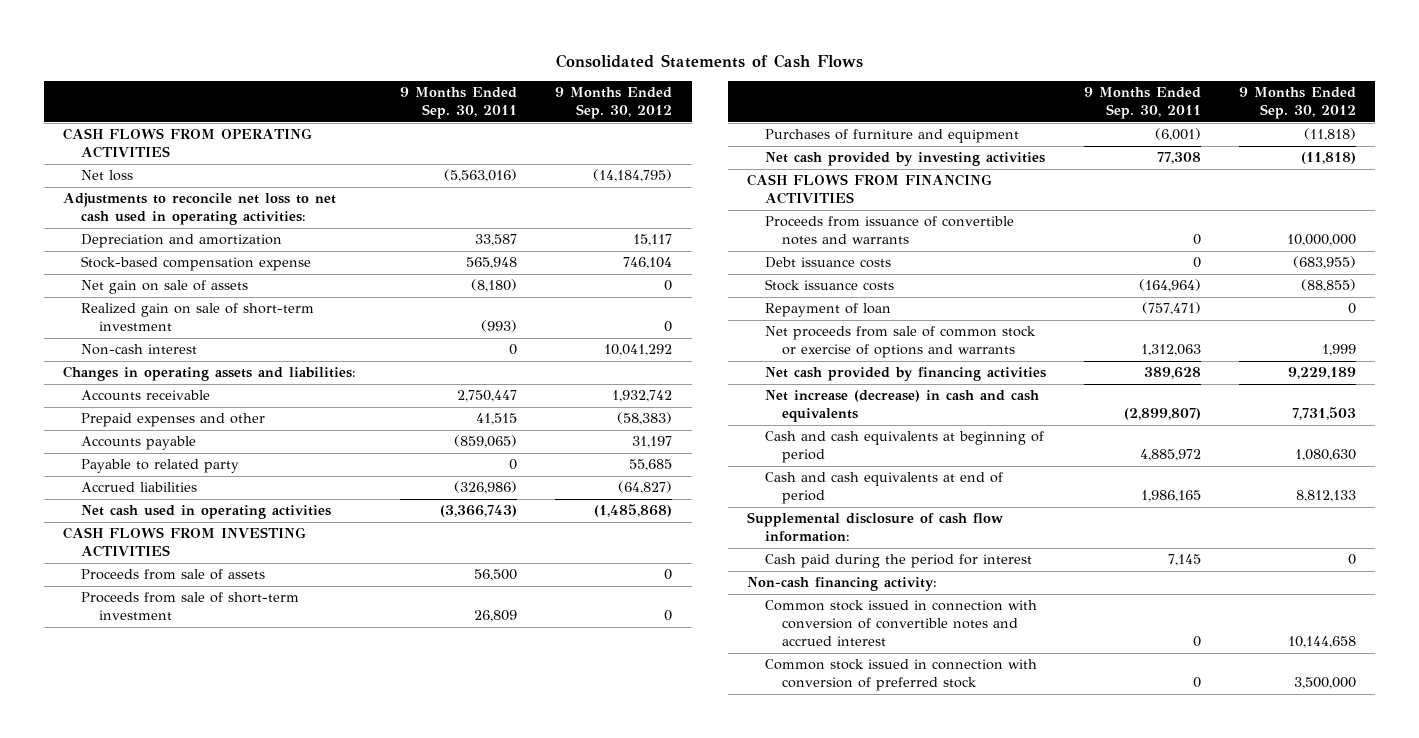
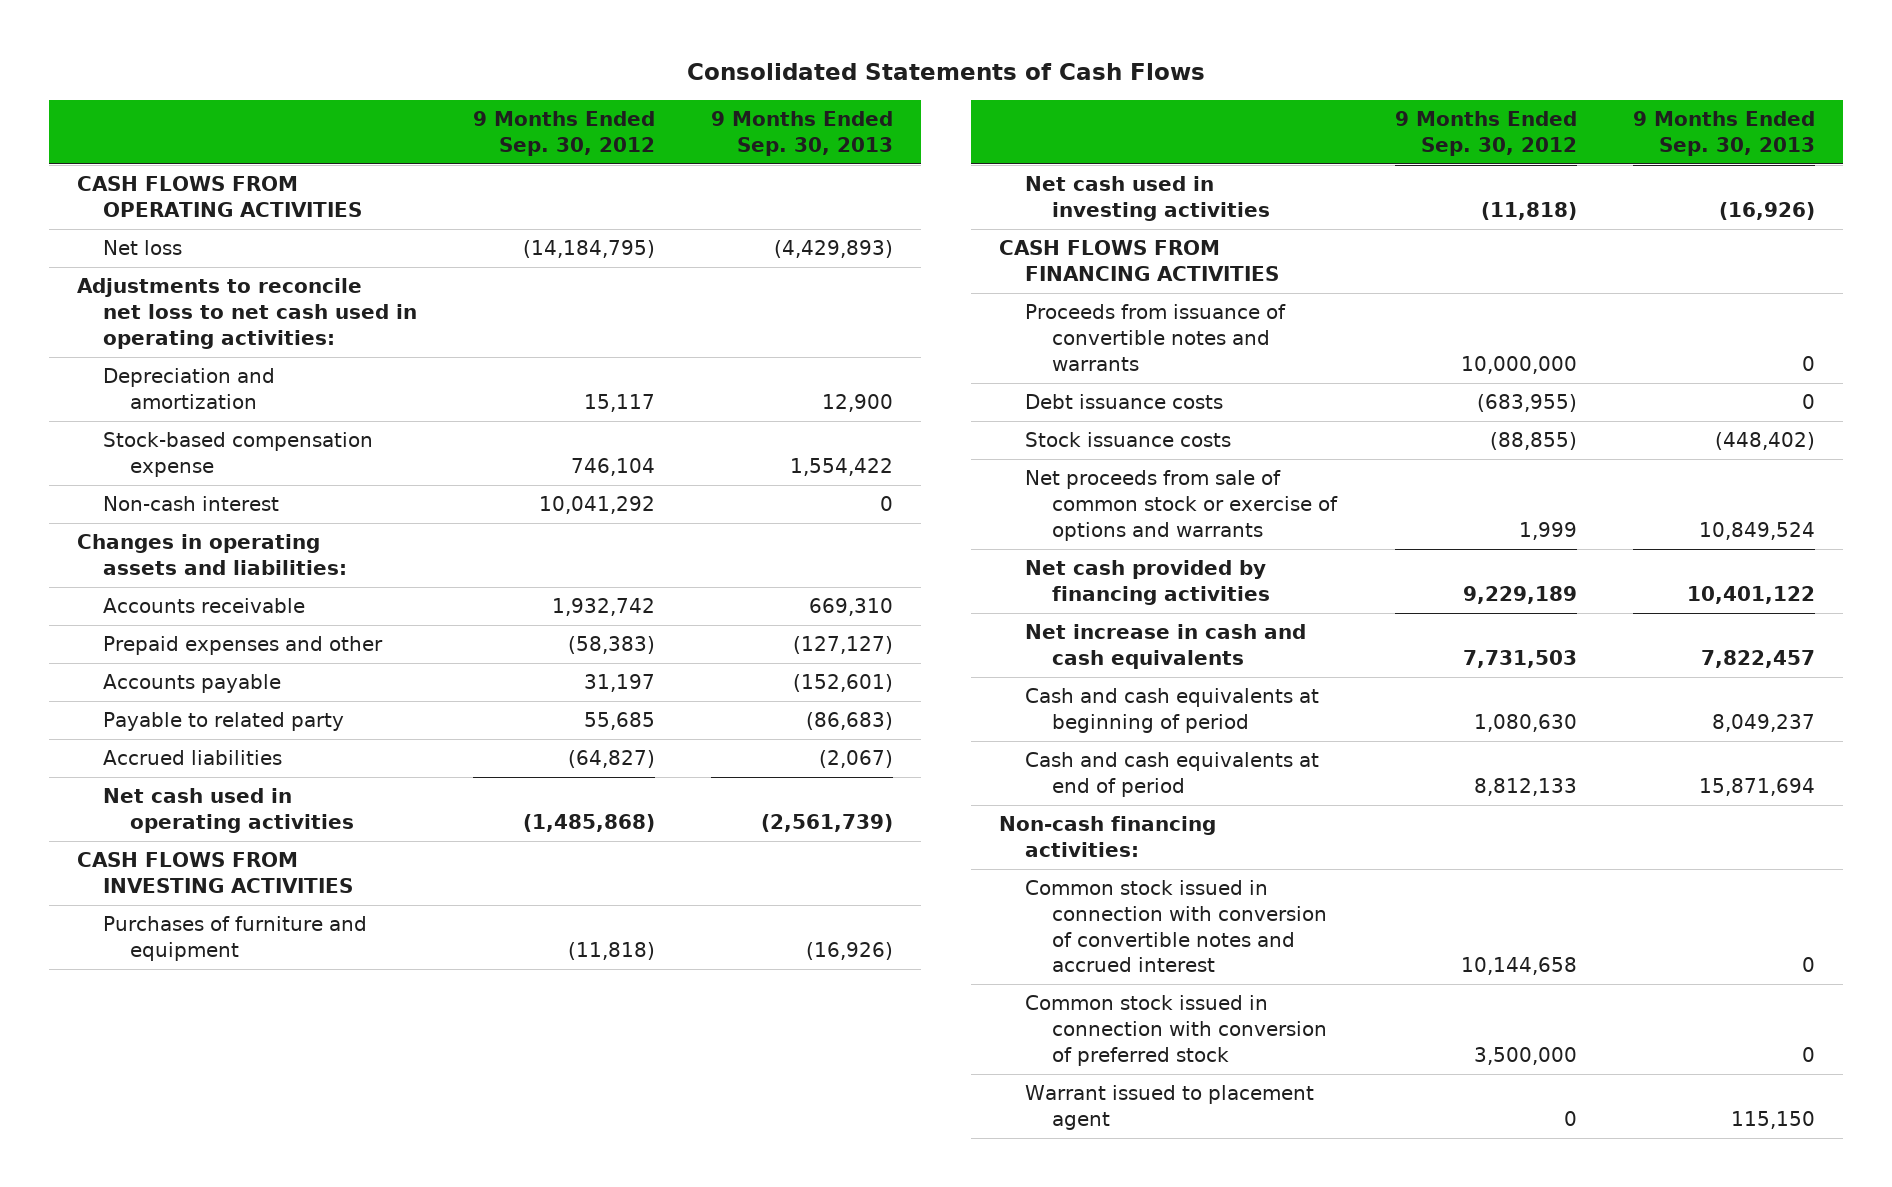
[400,87,518,120] 9 Months Ended Sep. 30, 2011 -> none
none -> [711,110,894,156] 9 Months Ended Sep. 30, 2013
[81,280,249,295] Net gain on sale of assets -> none
[81,303,315,332] Realized gain on sale of short-term investment -> none
[81,569,266,581] Proceeds from sale of assets -> none
[81,592,300,621] Proceeds from sale of short-term investment -> none
[764,152,1045,167] Net cash provided by investing activities -> [1025,176,1271,222] Net cash used in investing activities
[764,303,891,318] Repayment of loan -> none
[764,390,1039,423] Net increase (decrease) in cash and cash equivalents -> [1025,624,1307,670] Net increase in cash and cash equivalents
[746,512,1003,543] Supplemental disclosure of cash flow information: -> none
[764,554,1032,569] Cash paid during the period for interest -> none
[746,577,937,592] Non-cash financing activity: -> [998,816,1216,858] Non-cash financing activities:
none -> [1025,1085,1315,1131] Warrant issued to placement agent

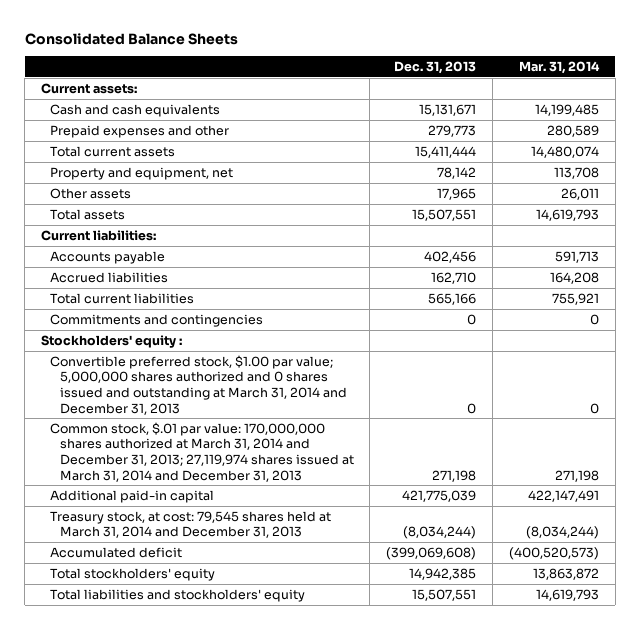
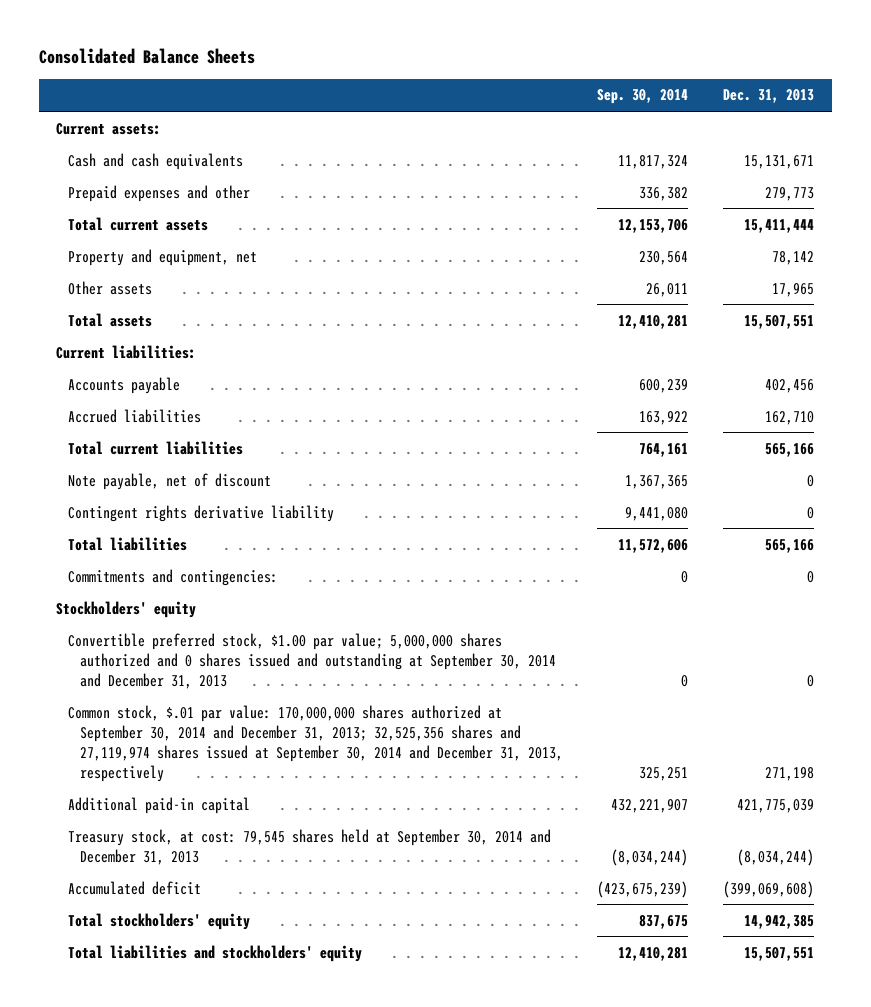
[518,61,600,75] Mar. 31, 2014 -> none
none -> [597,89,689,105] Sep. 30, 2014
none -> [68,472,272,490] Note payable, net of discount
none -> [68,504,335,522] Contingent rights derivative liability
none -> [68,536,188,551] Total liabilities
[50,313,264,327] Commitments and contingencies -> [68,568,279,586] Commitments and contingencies:
[41,334,183,348] Stockholders' equity : -> [56,600,197,618] Stockholders' equity
[50,354,347,415] Convertible preferred stock, $1.00 par value; 5,000,000 shares authorized and 0 shares issued and outstanding at March 31, 2014 and December 31, 2013 -> [68,632,556,689] Convertible preferred stock, $1.00 par value; 5,000,000 shares authorized and 0 shares issued and outstanding at September 30, 2014 and December 31, 2013
[50,421,354,482] Common stock, $.01 par value: 170,000,000 shares authorized at March 31, 2014 and December 31, 2013; 27,119,974 shares issued at March 31, 2014 and December 31, 2013 -> [68,704,563,782] Common stock, $.01 par value: 170,000,000 shares authorized at September 30, 2014 and December 31, 2013; 32,525,356 shares and 27,119,974 shares issued at September 30, 2014 and December 31, 2013, respectively
[50,510,332,539] Treasury stock, at cost: 79,545 shares held at March 31, 2014 and December 31, 2013 -> [68,828,552,865] Treasury stock, at cost: 79,545 shares held at September 30, 2014 and December 31, 2013

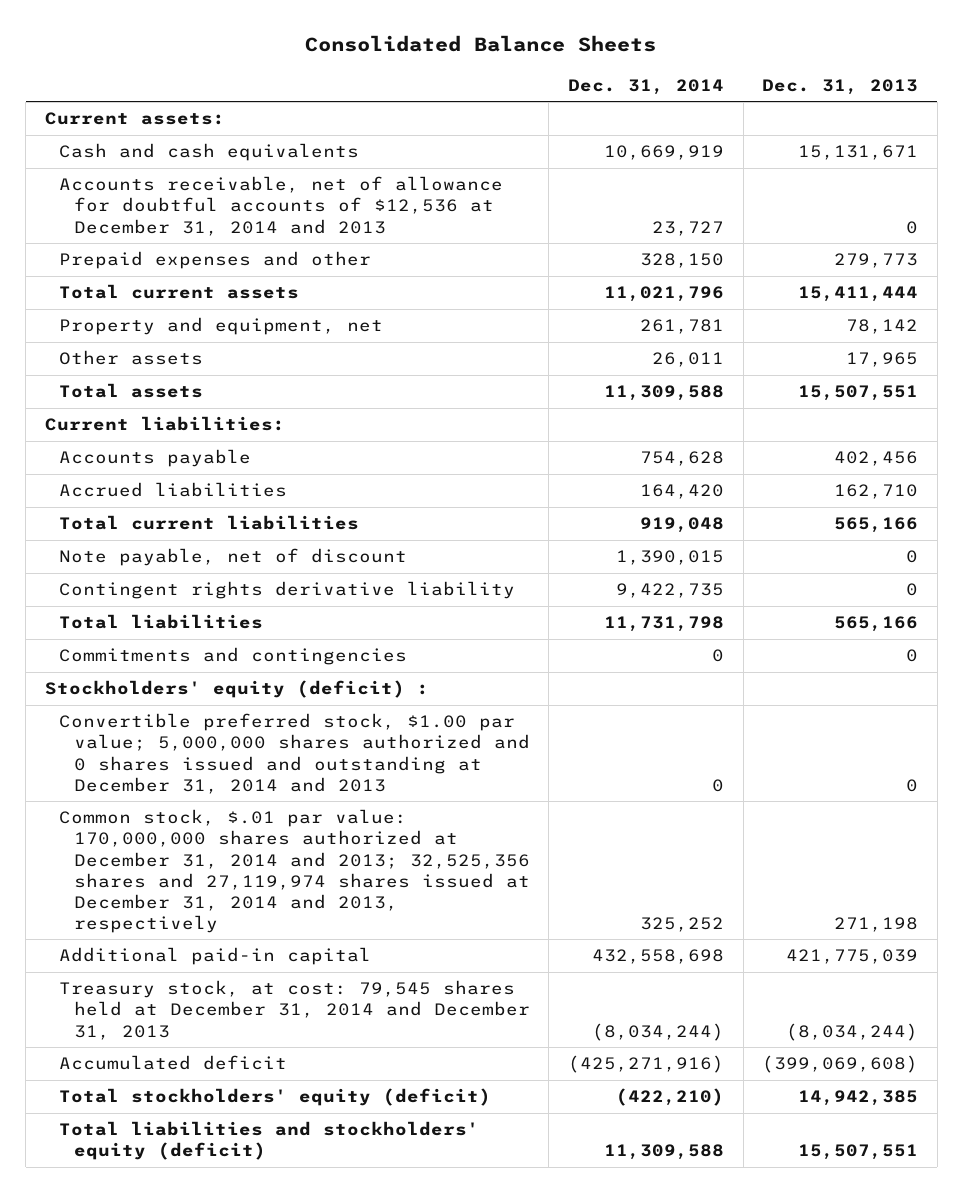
[597,89,689,105] Sep. 30, 2014 -> none
none -> [567,78,724,95] Dec. 31, 2014
none -> [59,176,504,236] Accounts receivable, net of allowance for doubtful accounts of $12,536 at December 31, 2014 and 2013
[68,568,279,586] Commitments and contingencies: -> [59,647,408,666] Commitments and contingencies
[56,600,197,618] Stockholders' equity -> [44,680,429,699] Stockholders' equity (deficit) :
[68,632,556,689] Convertible preferred stock, $1.00 par value; 5,000,000 shares authorized and 0 shares issued and outstanding at September 30, 2014 and December 31, 2013 -> [59,713,530,794] Convertible preferred stock, $1.00 par value; 5,000,000 shares authorized and 0 shares issued and outstanding at December 31, 2014 and 2013
[68,704,563,782] Common stock, $.01 par value: 170,000,000 shares authorized at September 30, 2014 and December 31, 2013; 32,525,356 shares and 27,119,974 shares issued at September 30, 2014 and December 31, 2013, respectively -> [59,809,530,933] Common stock, $.01 par value: 170,000,000 shares authorized at December 31, 2014 and 2013; 32,525,356 shares and 27,119,974 shares issued at December 31, 2014 and 2013, respectively
[68,828,552,865] Treasury stock, at cost: 79,545 shares held at September 30, 2014 and December 31, 2013 -> [59,980,530,1040] Treasury stock, at cost: 79,545 shares held at December 31, 2014 and December 31, 2013
[68,912,251,930] Total stockholders' equity -> [59,1088,492,1107] Total stockholders' equity (deficit)
[68,944,363,962] Total liabilities and stockholders' equity -> [59,1121,480,1161] Total liabilities and stockholders' equity (deficit)

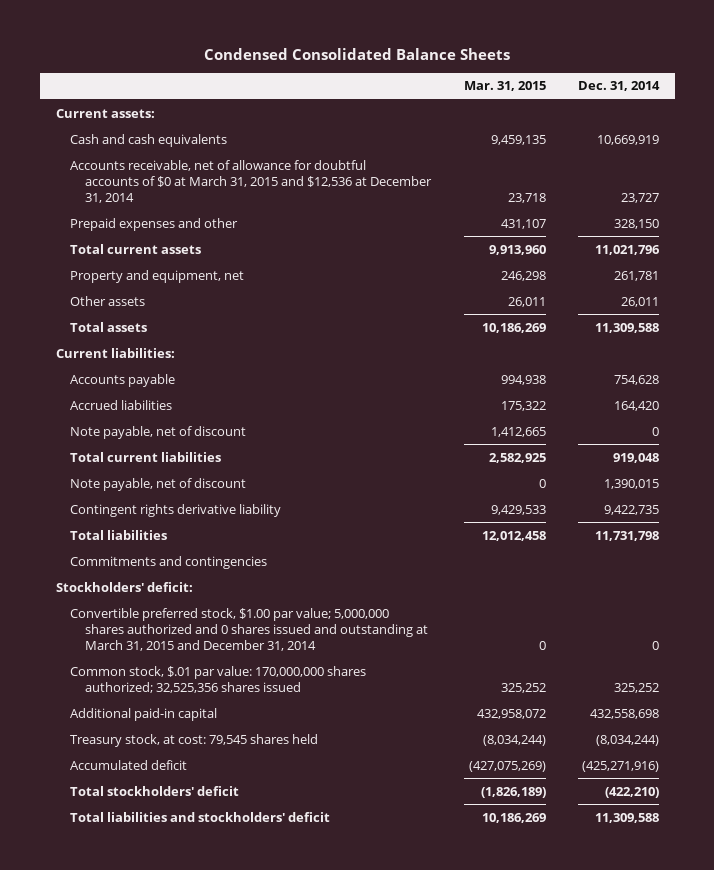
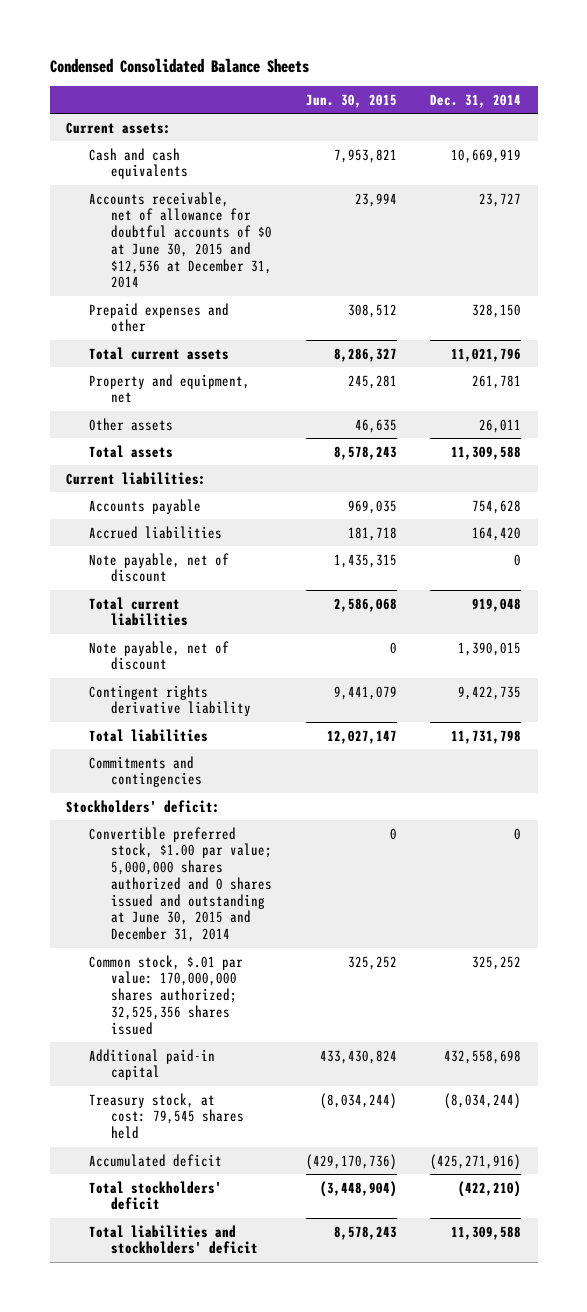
[463,81,546,92] Mar. 31, 2015 -> none
none -> [305,93,397,108] Jun. 30, 2015
[70,159,433,203] Accounts receivable, net of allowance for doubtful accounts of $0 at March 31, 2015 and $12,536 at December 31, 2014 -> [88,191,273,289] Accounts receivable, net of allowance for doubtful accounts of $0 at June 30, 2015 and $12,536 at December 31, 2014
[70,607,429,651] Convertible preferred stock, $1.00 par value; 5,000,000 shares authorized and 0 shares issued and outstanding at March 31, 2015 and December 31, 2014 -> [88,826,273,943] Convertible preferred stock, $1.00 par value; 5,000,000 shares authorized and 0 shares issued and outstanding at June 30, 2015 and December 31, 2014

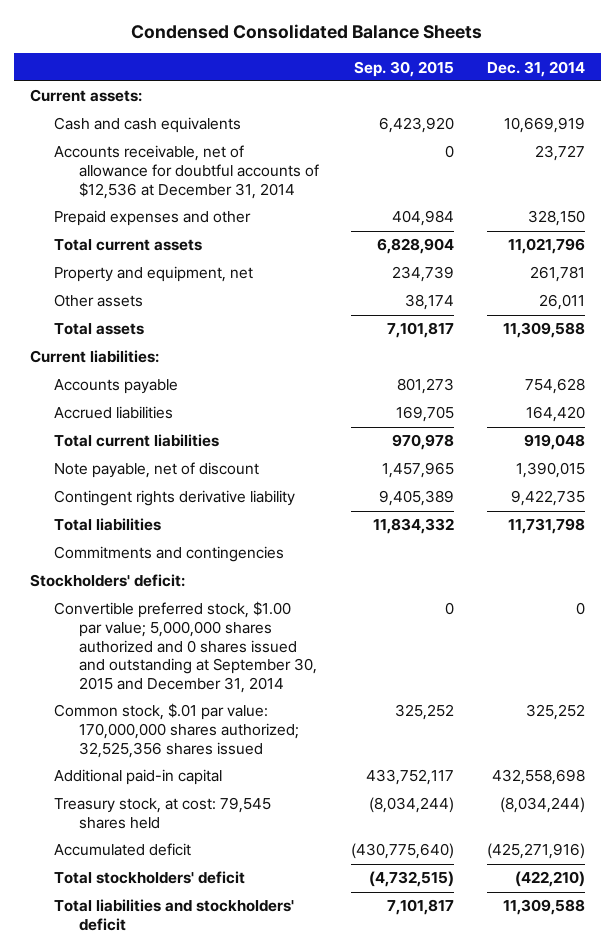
[305,93,397,108] Jun. 30, 2015 -> none
none -> [354,60,455,77] Sep. 30, 2015
[88,191,273,289] Accounts receivable, net of allowance for doubtful accounts of $0 at June 30, 2015 and $12,536 at December 31, 2014 -> [54,145,319,199] Accounts receivable, net of allowance for doubtful accounts of $12,536 at December 31, 2014
[88,552,229,583] Note payable, net of discount -> none
[88,826,273,943] Convertible preferred stock, $1.00 par value; 5,000,000 shares authorized and 0 shares issued and outstanding at June 30, 2015 and December 31, 2014 -> [54,601,317,694] Convertible preferred stock, $1.00 par value; 5,000,000 shares authorized and 0 shares issued and outstanding at September 30, 2015 and December 31, 2014

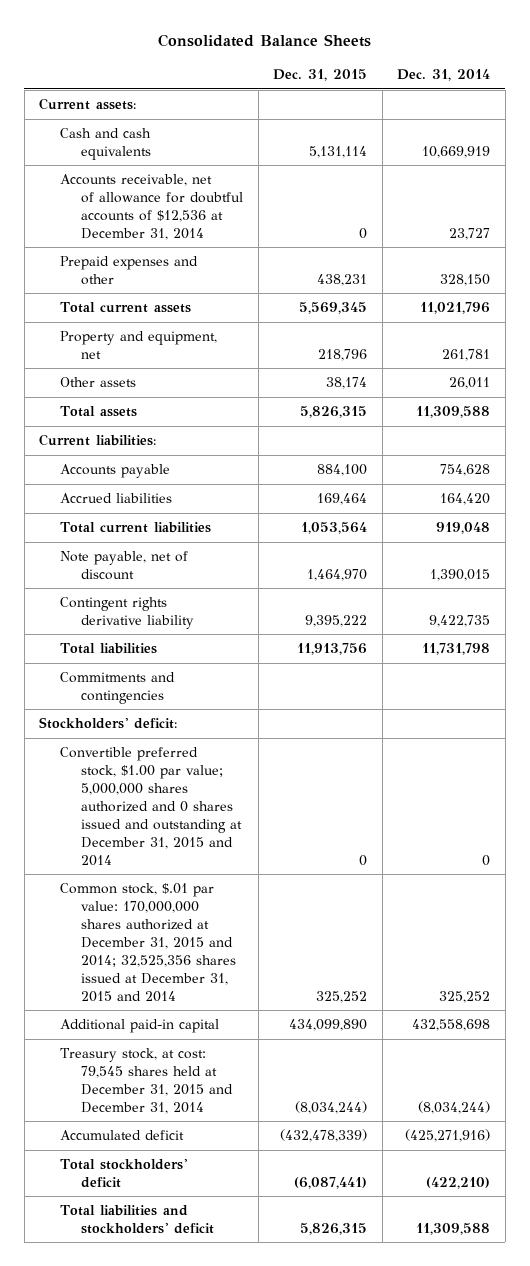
[131,23,483,39] Condensed Consolidated Balance Sheets -> [157,34,371,48] Consolidated Balance Sheets
[354,60,455,77] Sep. 30, 2015 -> none
none -> [273,69,368,82] Dec. 31, 2015
[54,601,317,694] Convertible preferred stock, $1.00 par value; 5,000,000 shares authorized and 0 shares issued and outstanding at September 30, 2015 and December 31, 2014 -> [60,747,243,866] Convertible preferred stock, $1.00 par value; 5,000,000 shares authorized and 0 shares issued and outstanding at December 31, 2015 and 2014
[54,703,299,758] Common stock, $.01 par value: 170,000,000 shares authorized; 32,525,356 shares issued -> [60,883,237,1002] Common stock, $.01 par value: 170,000,000 shares authorized at December 31, 2015 and 2014; 32,525,356 shares issued at December 31, 2015 and 2014
[54,797,272,829] Treasury stock, at cost: 79,545 shares held -> [60,1048,234,1114] Treasury stock, at cost: 79,545 shares held at December 31, 2015 and December 31, 2014

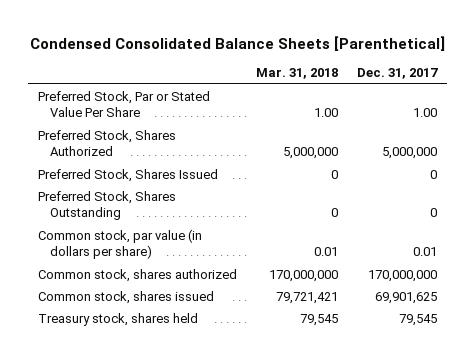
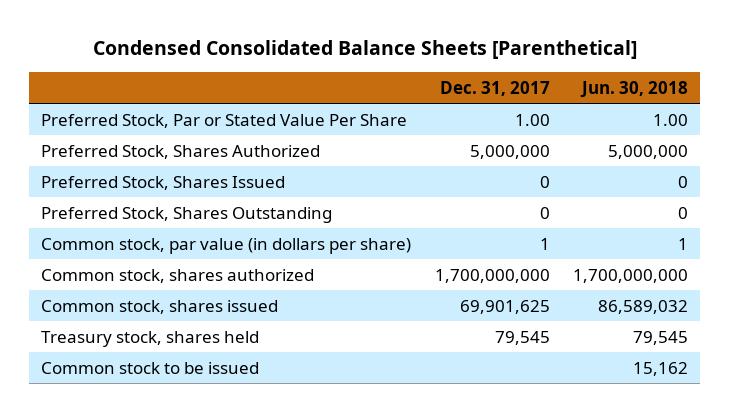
[256,68,339,80] Mar. 31, 2018 -> none
none -> [580,80,689,98] Jun. 30, 2018
[413,247,438,257] 0.01 -> [539,237,550,250] 1
[368,269,438,282] 170,000,000 -> [434,268,550,283] 1,700,000,000
none -> [40,361,259,374] Common stock to be issued

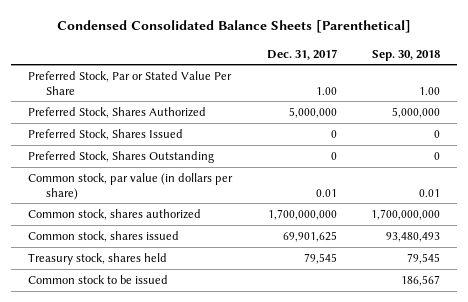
[580,80,689,98] Jun. 30, 2018 -> none
none -> [371,49,440,61] Sep. 30, 2018
[539,237,550,250] 1 -> [315,188,337,197] 0.01

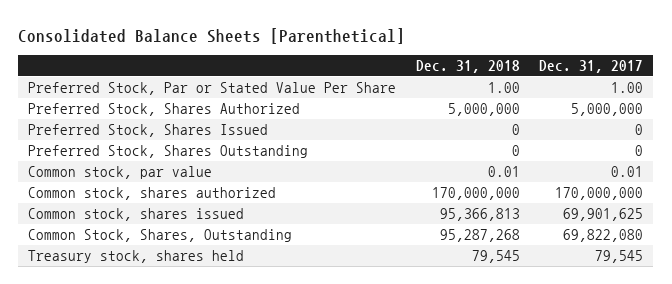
[57,20,412,34] Condensed Consolidated Balance Sheets [Parenthetical] -> [18,27,406,44] Consolidated Balance Sheets [Parenthetical]
[371,49,440,61] Sep. 30, 2018 -> none
none -> [415,60,520,74] Dec. 31, 2018
[28,172,234,200] Common stock, par value (in dollars per share) -> [28,165,213,179] Common stock, par value
[267,208,337,220] 1,700,000,000 -> [555,186,644,200] 170,000,000
none -> [28,228,293,242] Common Stock, Shares, Outstanding
[28,274,169,284] Common stock to be issued -> none

